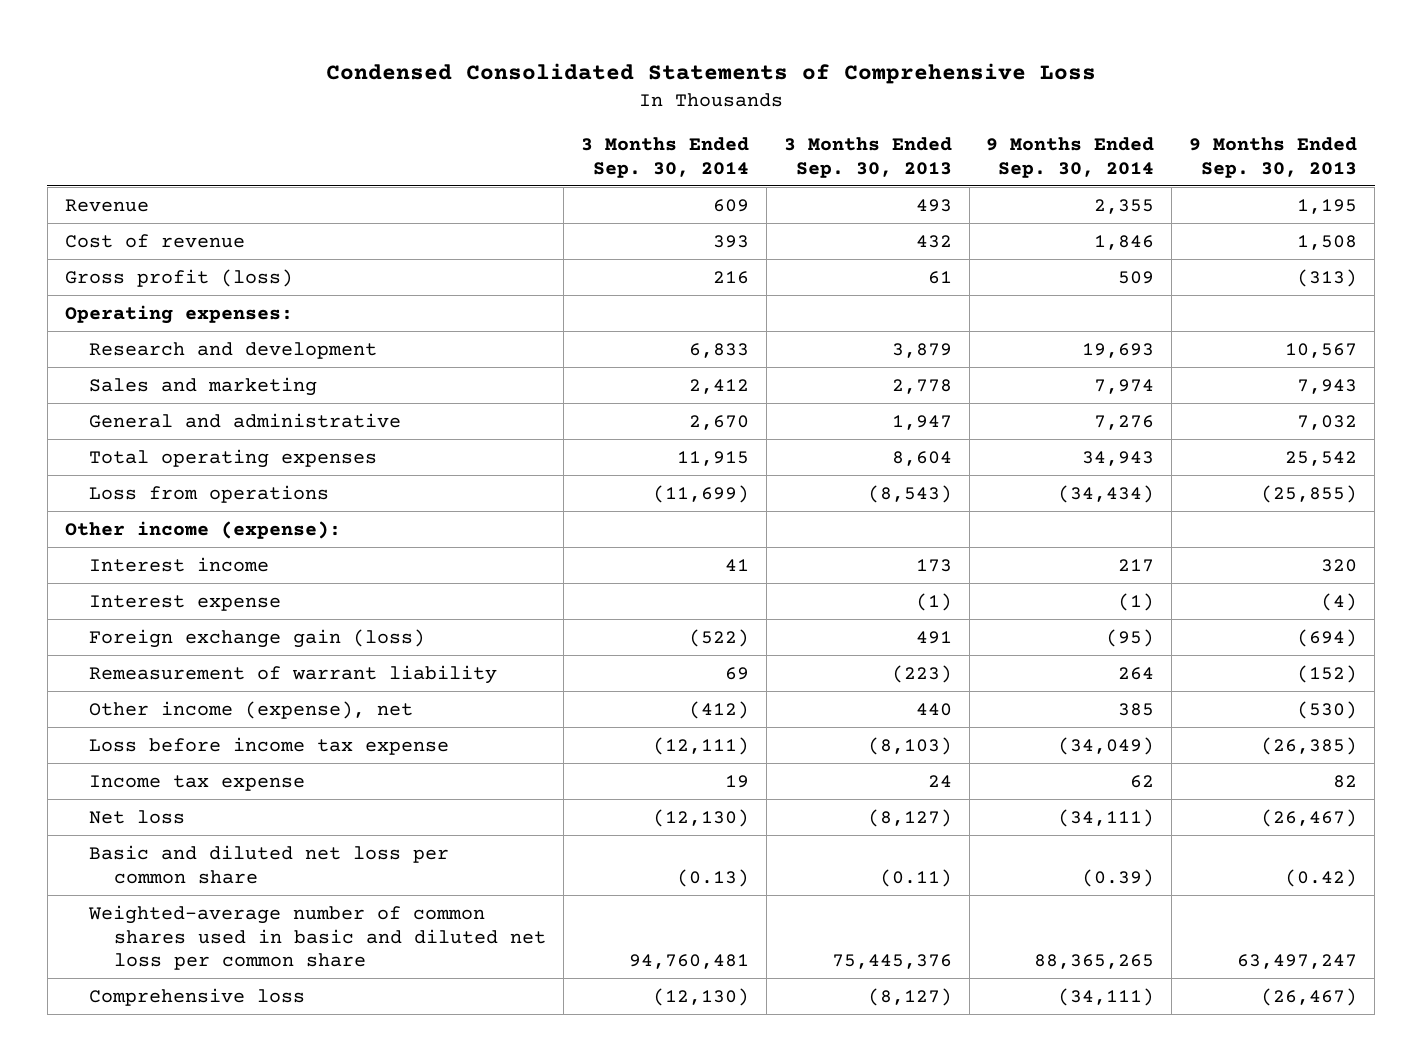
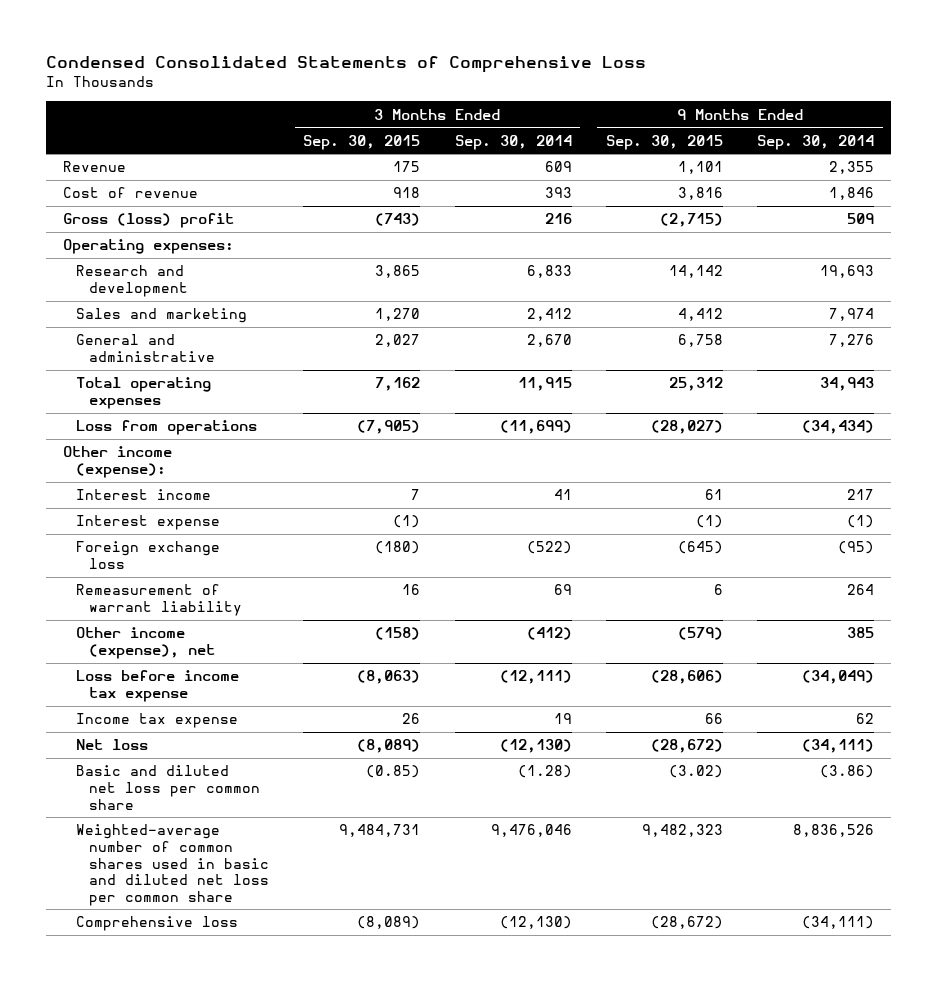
[783,136,952,178] 3 Months Ended Sep. 30, 2013 -> none
[1189,136,1358,178] 9 Months Ended Sep. 30, 2013 -> none
none -> [303,134,421,150] Sep. 30, 2015
none -> [605,134,723,150] Sep. 30, 2015
[64,268,293,287] Gross profit (loss) -> [63,213,235,229] Gross (loss) profit
[89,628,426,648] Foreign exchange gain (loss) -> [76,541,221,569] Foreign exchange loss
[676,868,749,887] (0.13) -> [517,765,572,779] (1.28)
[1082,868,1155,887] (0.39) -> [820,765,875,779] (3.86)
[628,954,749,970] 94,760,481 -> [490,824,572,838] 9,476,046
[1034,954,1155,970] 88,365,265 -> [793,824,875,838] 8,836,526

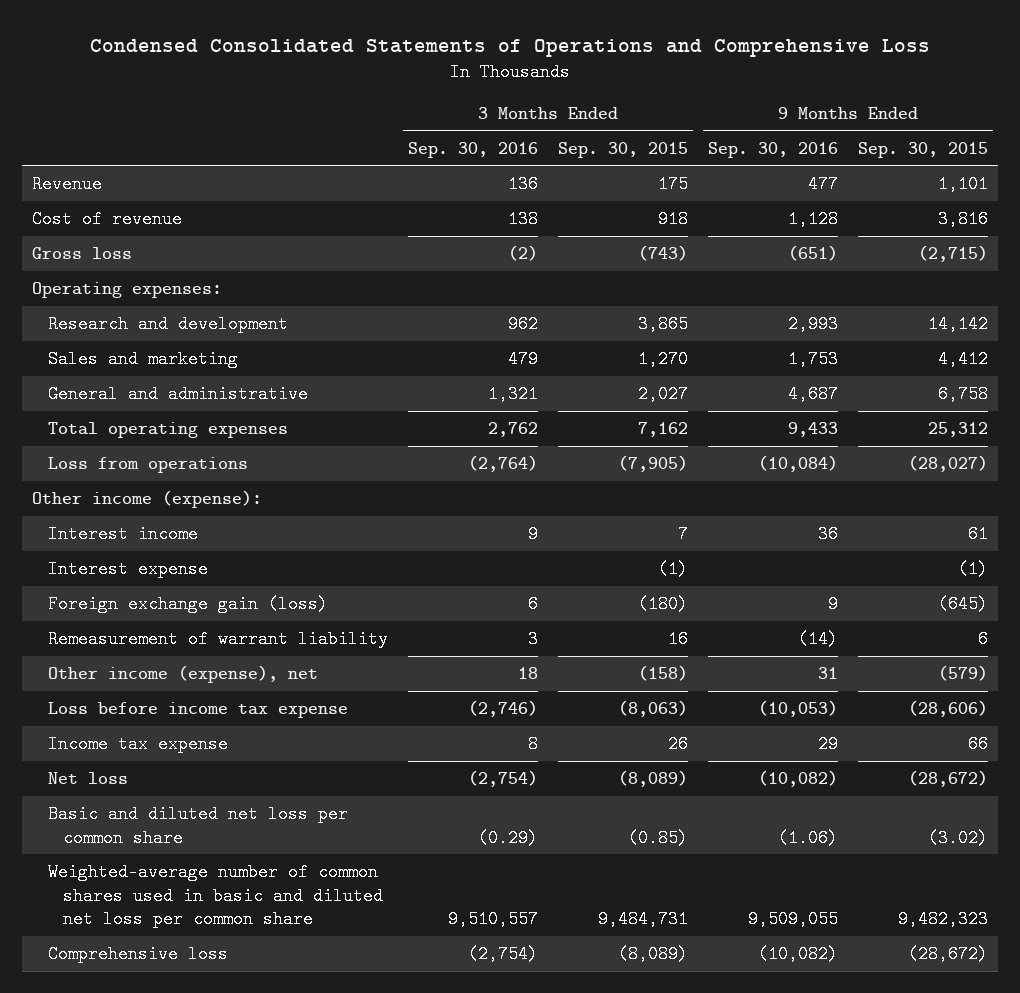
[46,56,647,74] Condensed Consolidated Statements of Comprehensive Loss -> [90,38,931,57] Condensed Consolidated Statements of Operations and Comprehensive Loss
[454,134,572,150] Sep. 30, 2014 -> none
[757,134,875,150] Sep. 30, 2014 -> none
none -> [407,141,538,158] Sep. 30, 2016
none -> [707,141,838,158] Sep. 30, 2016
[63,213,235,229] Gross (loss) profit -> [32,247,133,260] Gross loss
[76,541,221,569] Foreign exchange loss -> [47,595,328,614] Foreign exchange gain (loss)

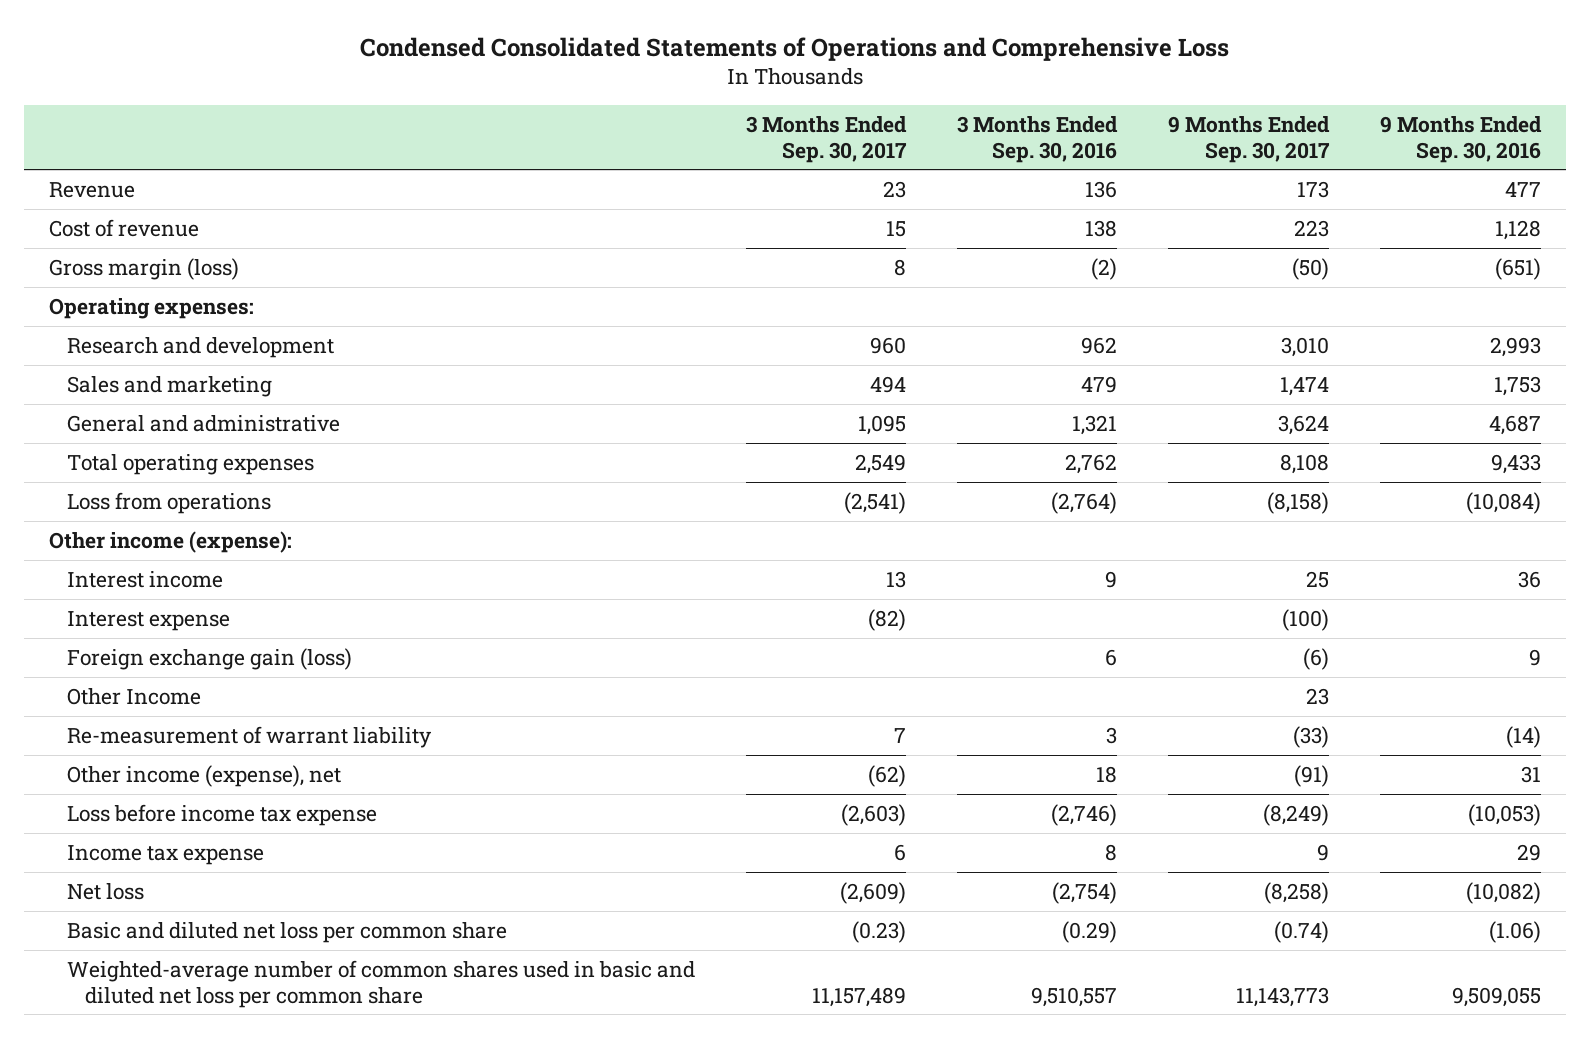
[557,141,688,158] Sep. 30, 2015 -> none
[857,141,988,158] Sep. 30, 2015 -> none
none -> [746,115,908,163] 3 Months Ended Sep. 30, 2017
none -> [1167,115,1330,163] 9 Months Ended Sep. 30, 2017
[32,247,133,260] Gross loss -> [49,257,240,280] Gross margin (loss)
none -> [67,687,202,705] Other Income
[47,630,388,649] Remeasurement of warrant liability -> [67,725,433,748] Re-measurement of warrant liability
[47,945,228,964] Comprehensive loss -> none

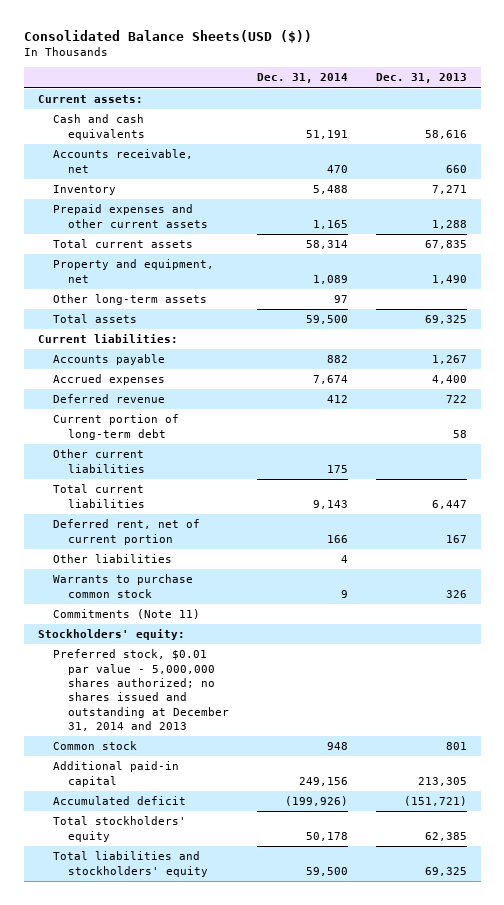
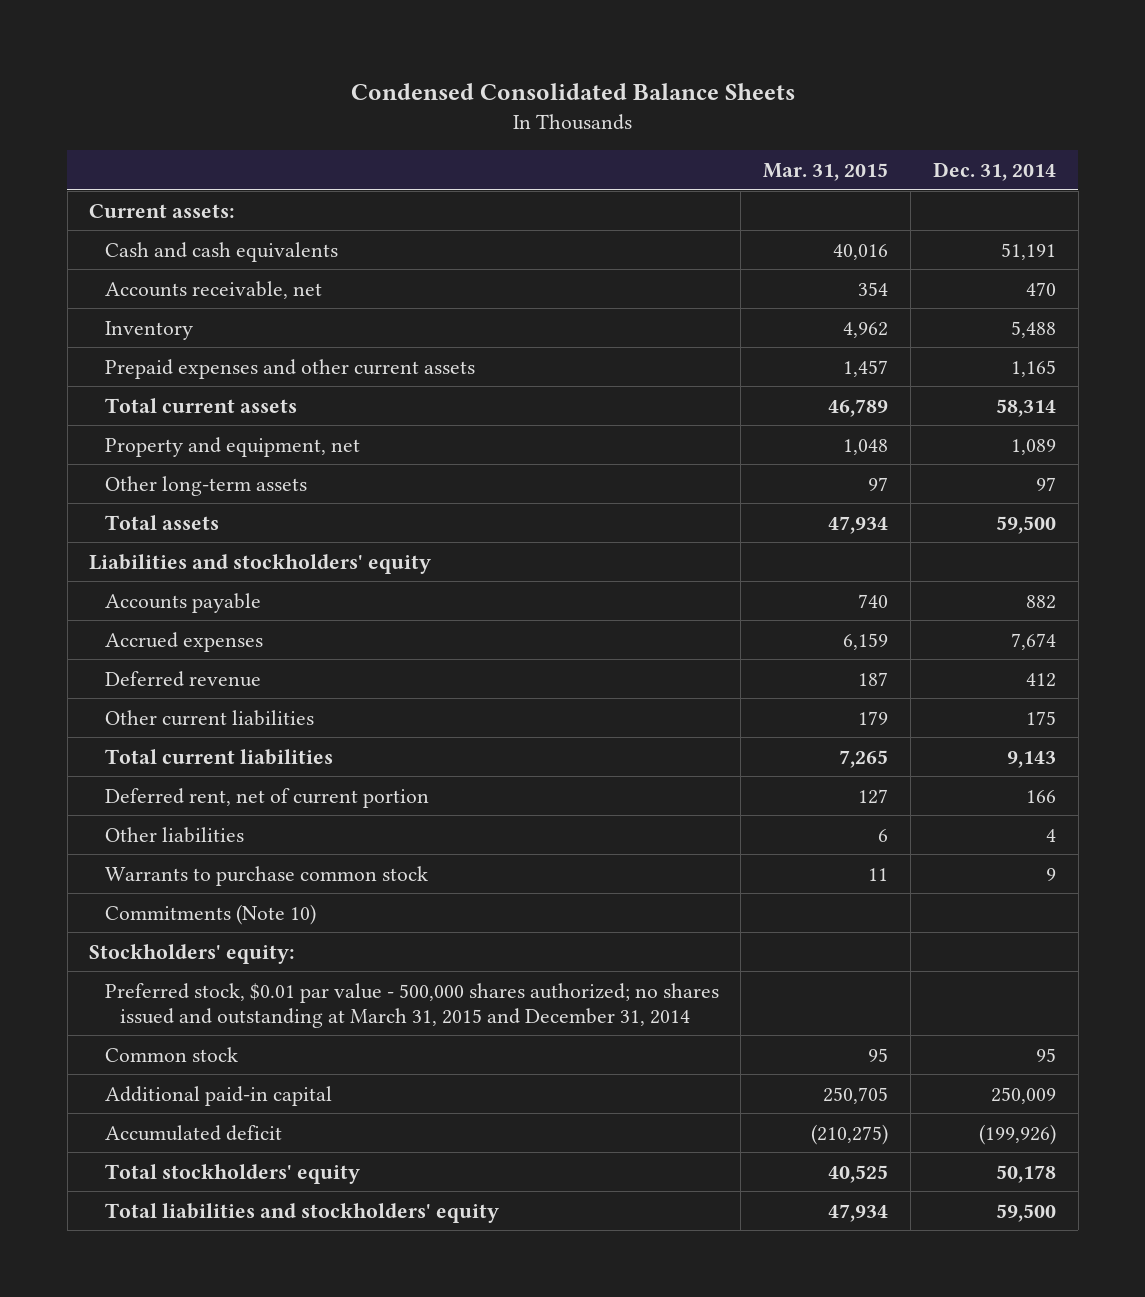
[23,29,312,43] Consolidated Balance Sheets(USD ($)) -> [350,83,795,101] Condensed Consolidated Balance Sheets
[375,73,467,84] Dec. 31, 2013 -> none
none -> [763,163,889,182] Mar. 31, 2015
[37,334,178,344] Current liabilities: -> none
none -> [89,553,432,574] Liabilities and stockholders' equity
[52,414,179,440] Current portion of long-term debt -> none
[52,609,200,620] Commitments (Note 11) -> [104,903,316,925] Commitments (Note 10)
[52,649,230,732] Preferred stock, $0.01 par value - 5,000,000 shares authorized; no shares issued and outstanding at December 31, 2014 and 2013 -> [104,982,719,1028] Preferred stock, $0.01 par value - 500,000 shares authorized; no shares issued and outstanding at March 31, 2015 and December 31, 2014
[327,742,349,751] 948 -> [1035,1047,1056,1062] 95
[299,776,349,786] 249,156 -> [990,1086,1056,1104] 250,009

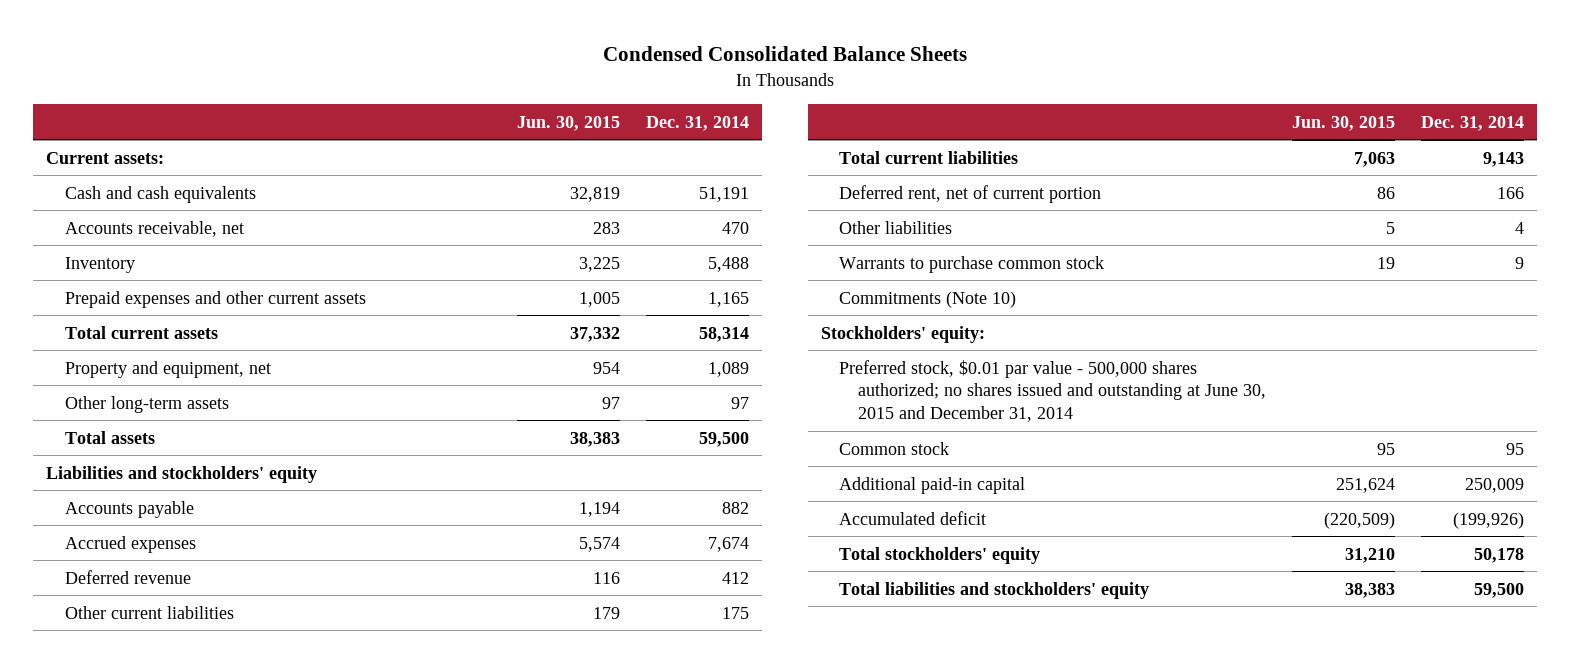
[763,163,889,182] Mar. 31, 2015 -> none
none -> [517,115,621,131] Jun. 30, 2015
[104,982,719,1028] Preferred stock, $0.01 par value - 500,000 shares authorized; no shares issued and outstanding at March 31, 2015 and December 31, 2014 -> [839,359,1267,422] Preferred stock, $0.01 par value - 500,000 shares authorized; no shares issued and outstanding at June 30, 2015 and December 31, 2014

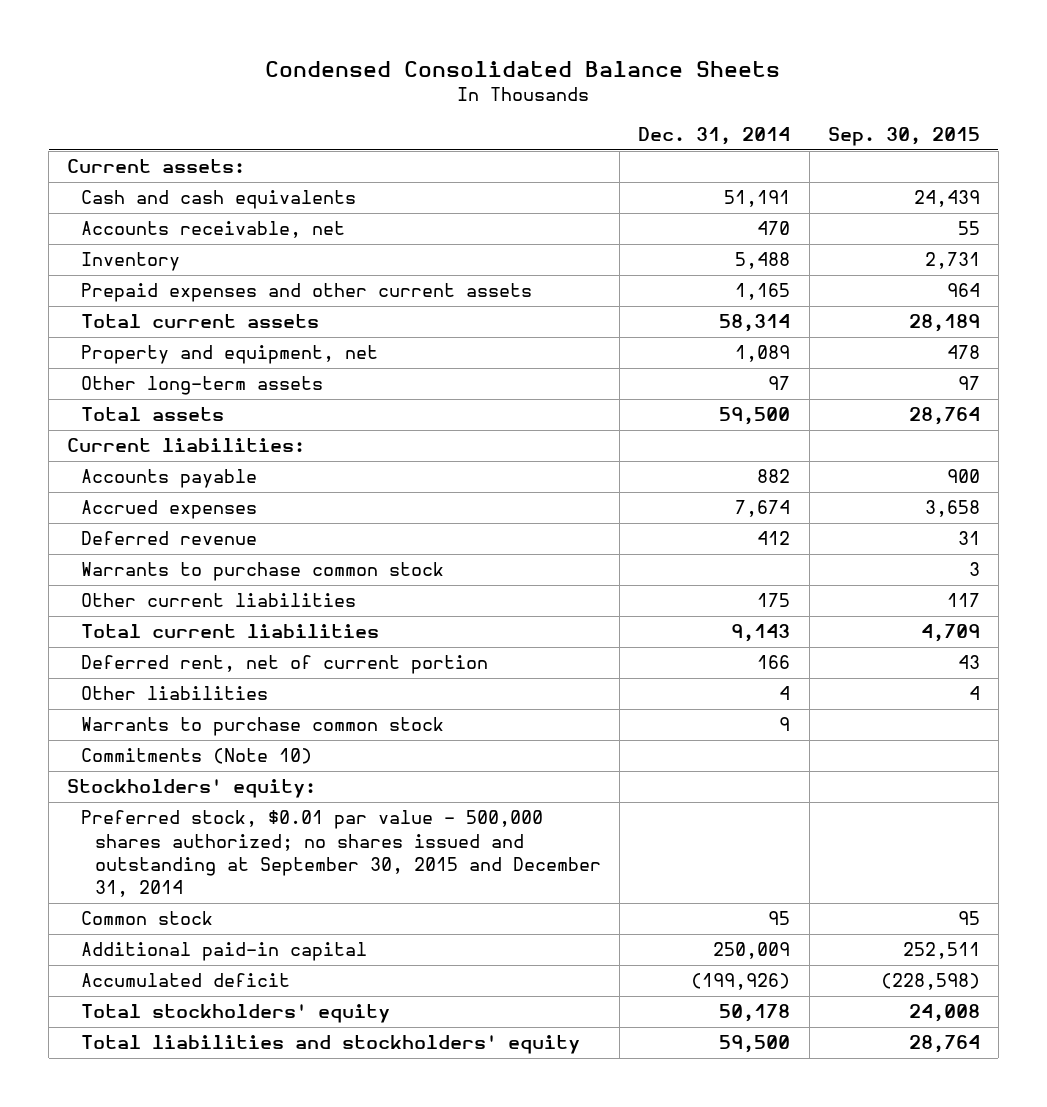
[517,115,621,131] Jun. 30, 2015 -> none
none -> [827,127,980,147] Sep. 30, 2015
[46,465,318,483] Liabilities and stockholders' equity -> none
none -> [67,438,306,453] Current liabilities:
none -> [81,562,445,582] Warrants to purchase common stock
[839,359,1267,422] Preferred stock, $0.01 par value - 500,000 shares authorized; no shares issued and outstanding at June 30, 2015 and December 31, 2014 -> [81,810,602,897] Preferred stock, $0.01 par value - 500,000 shares authorized; no shares issued and outstanding at September 30, 2015 and December 31, 2014

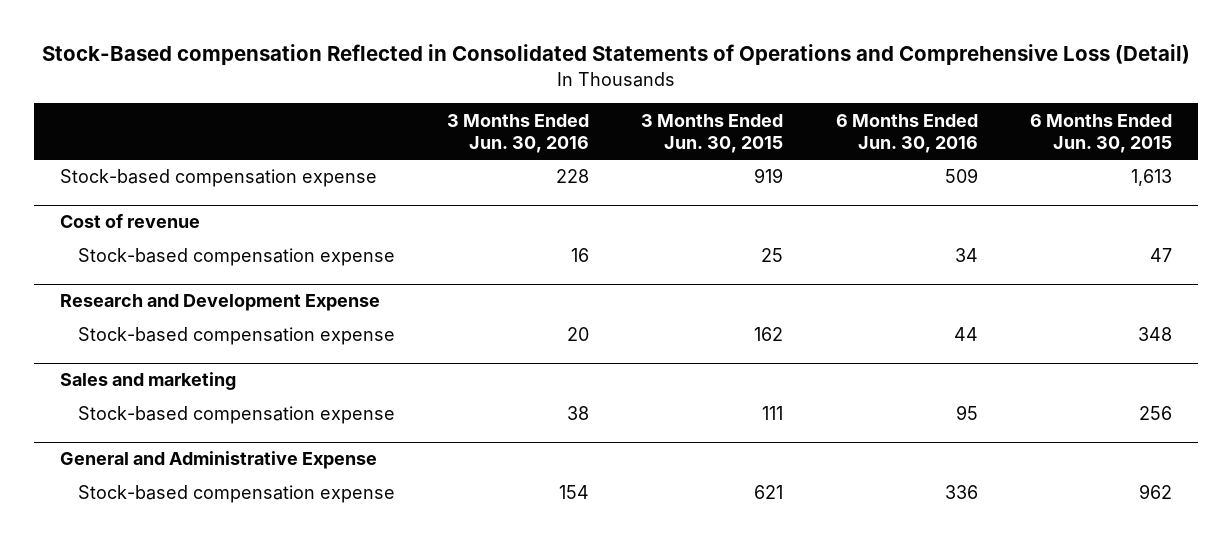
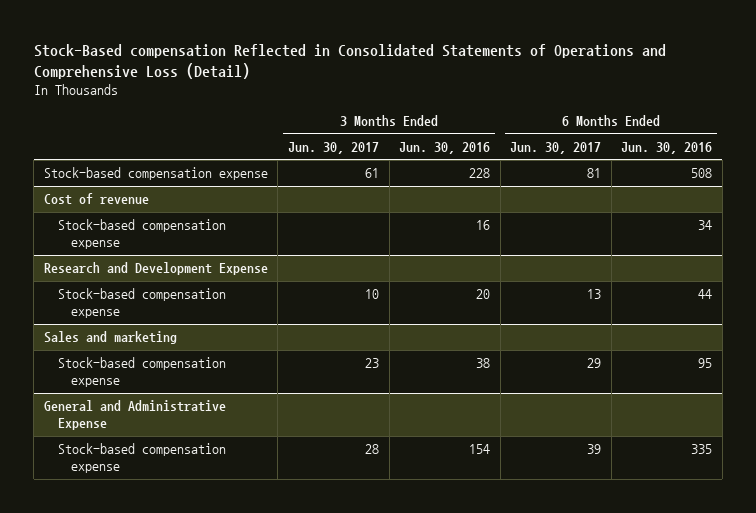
[641,113,784,153] 3 Months Ended Jun. 30, 2015 -> none
[1029,113,1172,153] 6 Months Ended Jun. 30, 2015 -> none
none -> [287,141,379,154] Jun. 30, 2017
none -> [510,141,602,154] Jun. 30, 2017
[944,168,978,184] 509 -> [691,168,713,179] 508
[944,485,978,500] 336 -> [691,444,713,455] 335

